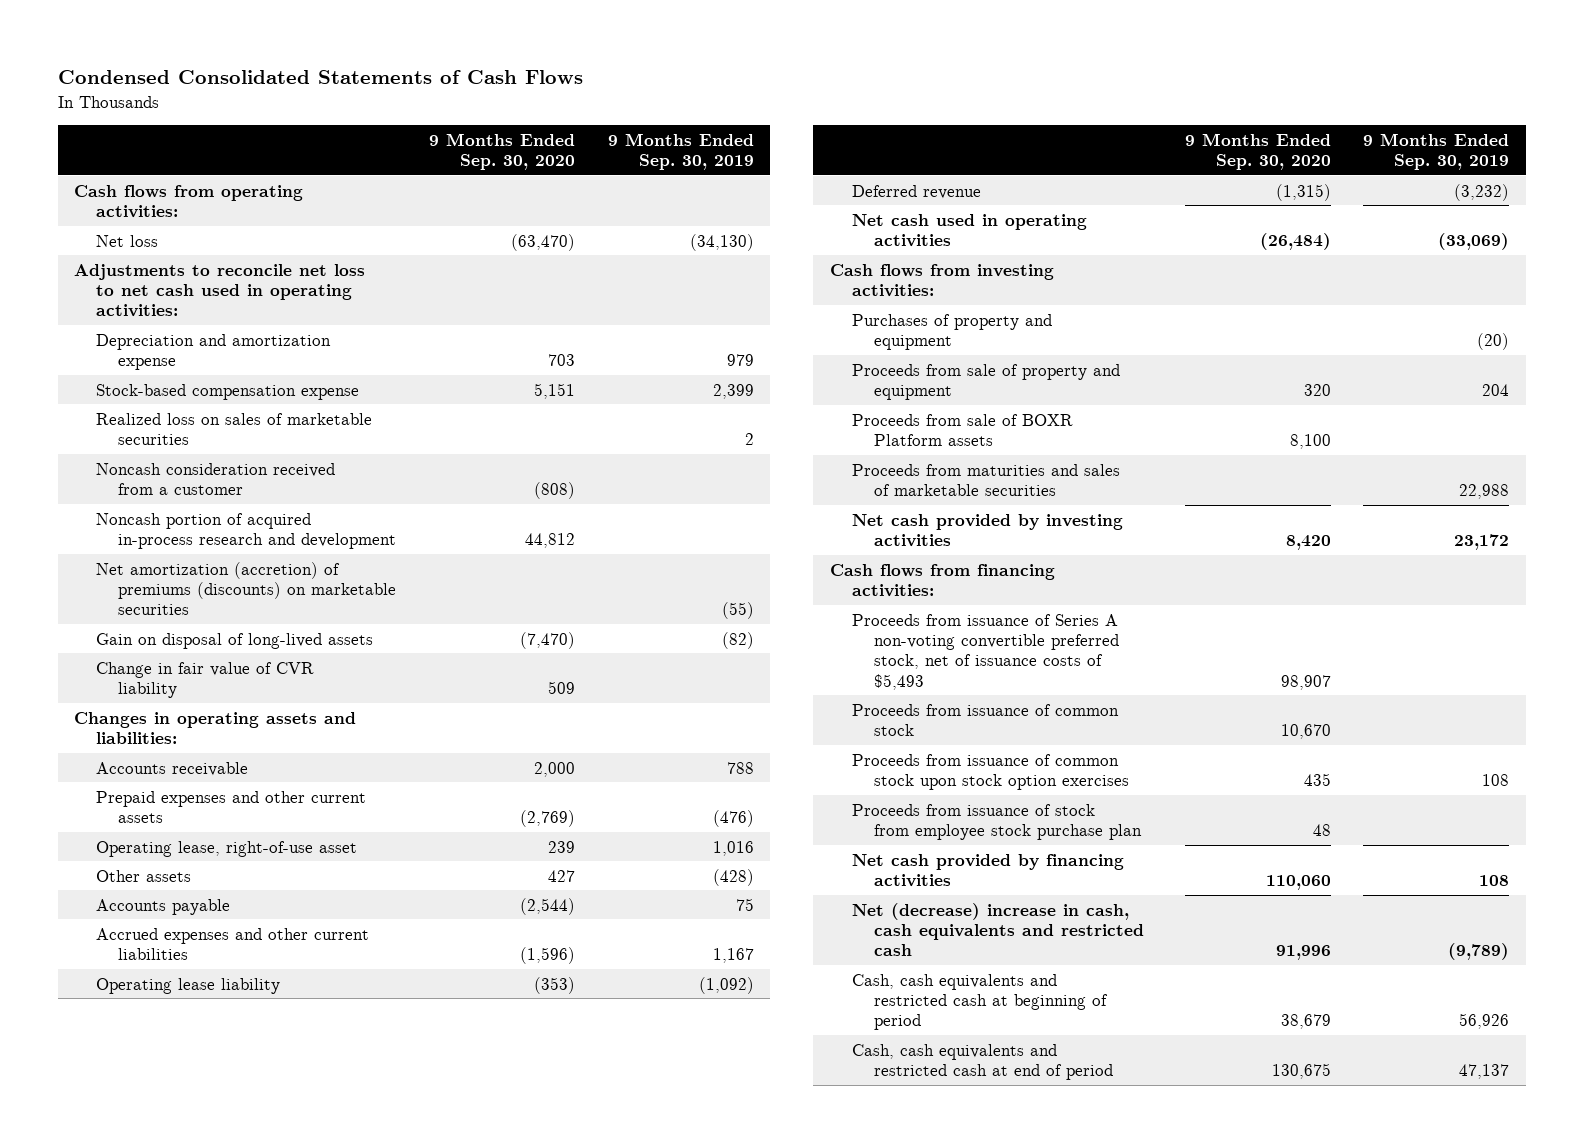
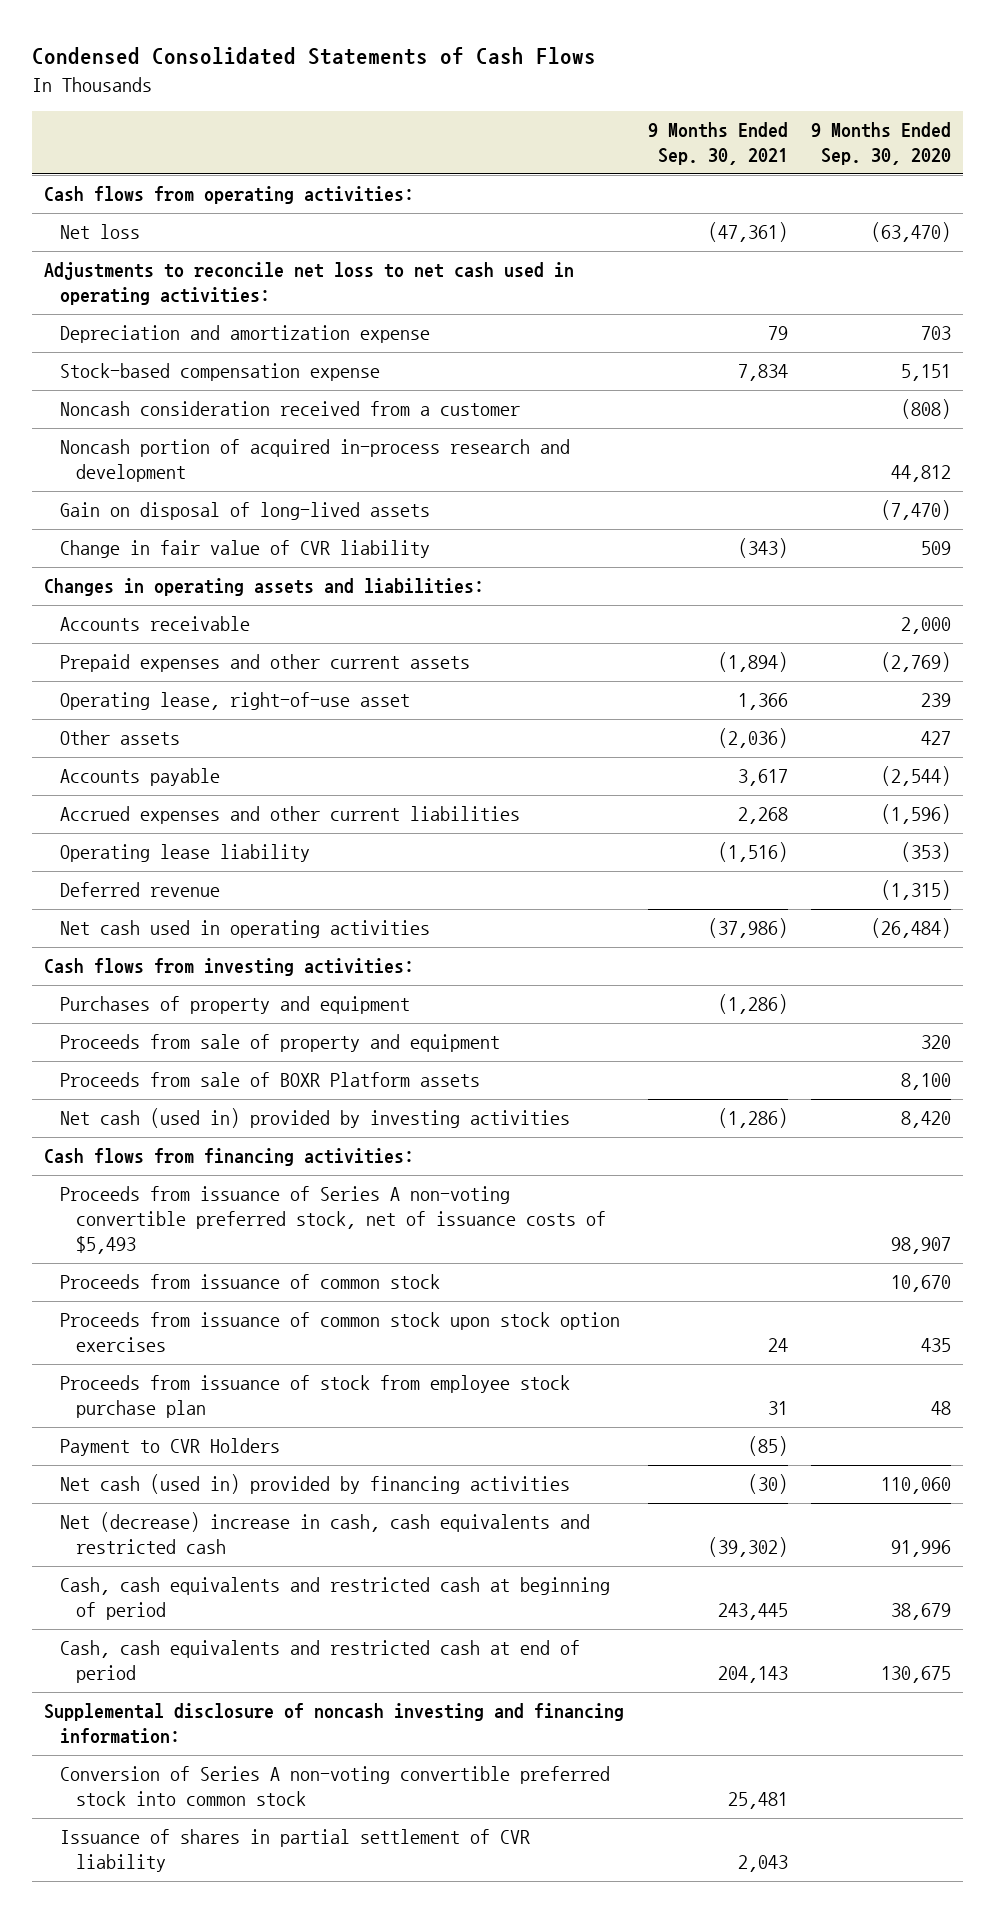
[607,132,754,170] 9 Months Ended Sep. 30, 2019 -> none
none -> [647,122,788,166] 9 Months Ended Sep. 30, 2021
[96,412,373,445] Realized loss on sales of marketable securities -> none
[96,561,396,616] Net amortization (accretion) of premiums (discounts) on marketable securities -> none
[851,463,1120,496] Proceeds from maturities and sales of marketable securities -> none
[851,513,1123,547] Net cash provided by investing activities -> [60,1108,571,1129] Net cash (used in) provided by investing activities
none -> [60,1438,281,1457] Payment to CVR Holders
[851,853,1124,887] Net cash provided by financing activities -> [60,1474,571,1495] Net cash (used in) provided by financing activities
none -> [44,1703,625,1745] Supplemental disclosure of noncash investing and financing information:
none -> [60,1766,611,1807] Conversion of Series A non-voting convertible preferred stock into common stock
none -> [60,1829,531,1873] Issuance of shares in partial settlement of CVR liability

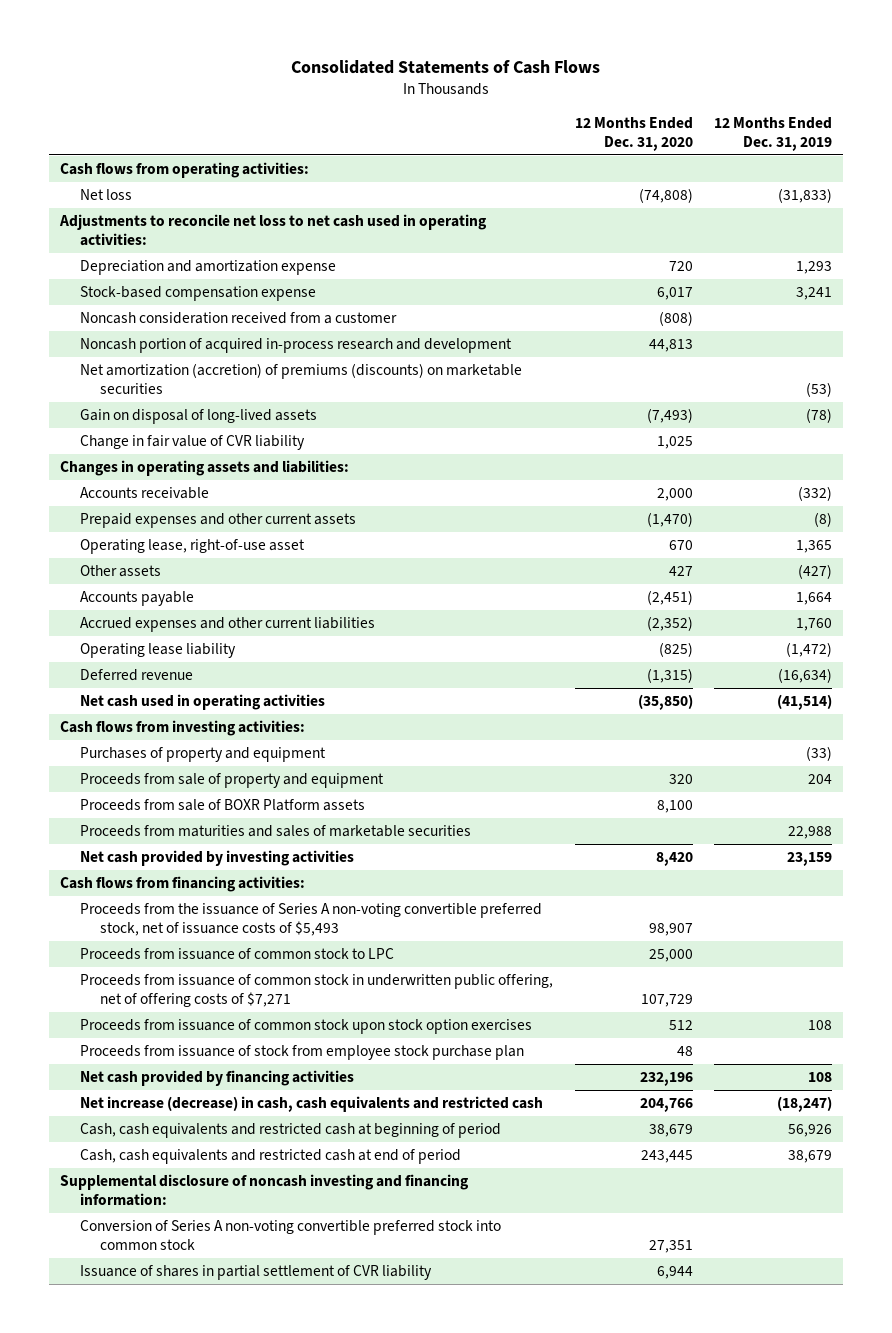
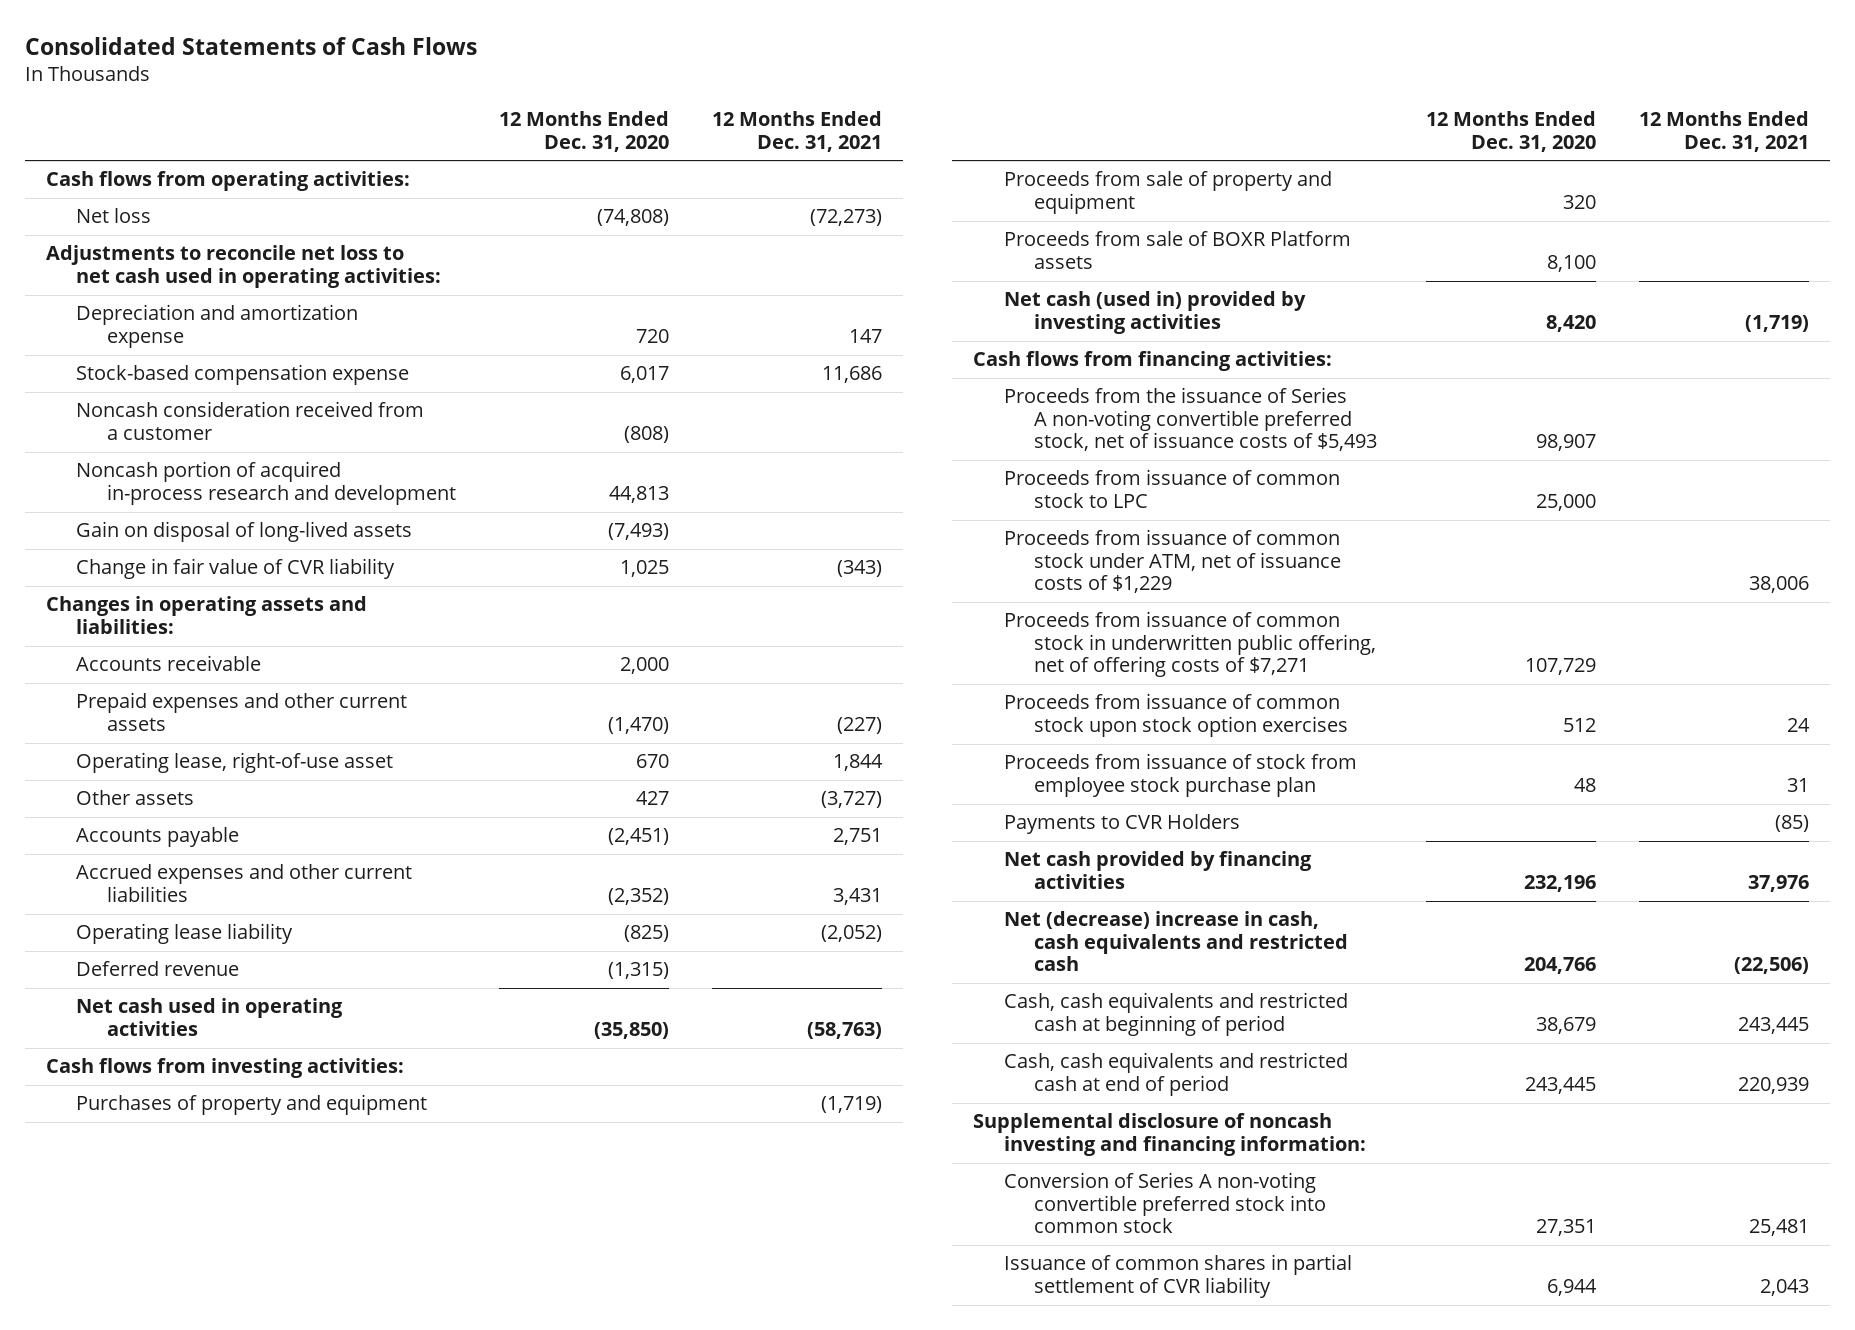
[714,116,833,152] 12 Months Ended Dec. 31, 2019 -> none
none -> [711,111,882,152] 12 Months Ended Dec. 31, 2021
[80,362,523,395] Net amortization (accretion) of premiums (discounts) on marketable securities -> none
[80,824,472,837] Proceeds from maturities and sales of marketable securities -> none
[80,849,355,866] Net cash provided by investing activities -> [1003,291,1306,334] Net cash (used in) provided by investing activities
none -> [1003,529,1341,594] Proceeds from issuance of common stock under ATM, net of issuance costs of $1,229
none -> [1003,814,1240,835] Payments to CVR Holders
[80,1095,544,1112] Net increase (decrease) in cash, cash equivalents and restricted cash -> [1003,911,1348,972] Net (decrease) increase in cash, cash equivalents and restricted cash
[80,1264,433,1280] Issuance of shares in partial settlement of CVR liability -> [1003,1254,1352,1298] Issuance of common shares in partial settlement of CVR liability

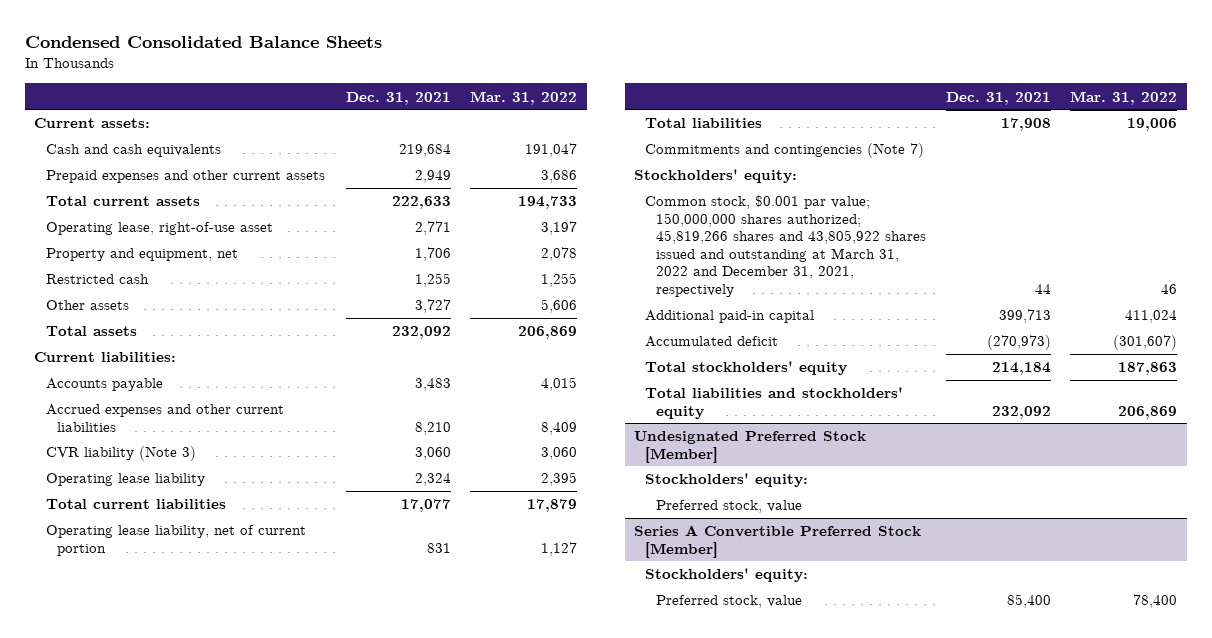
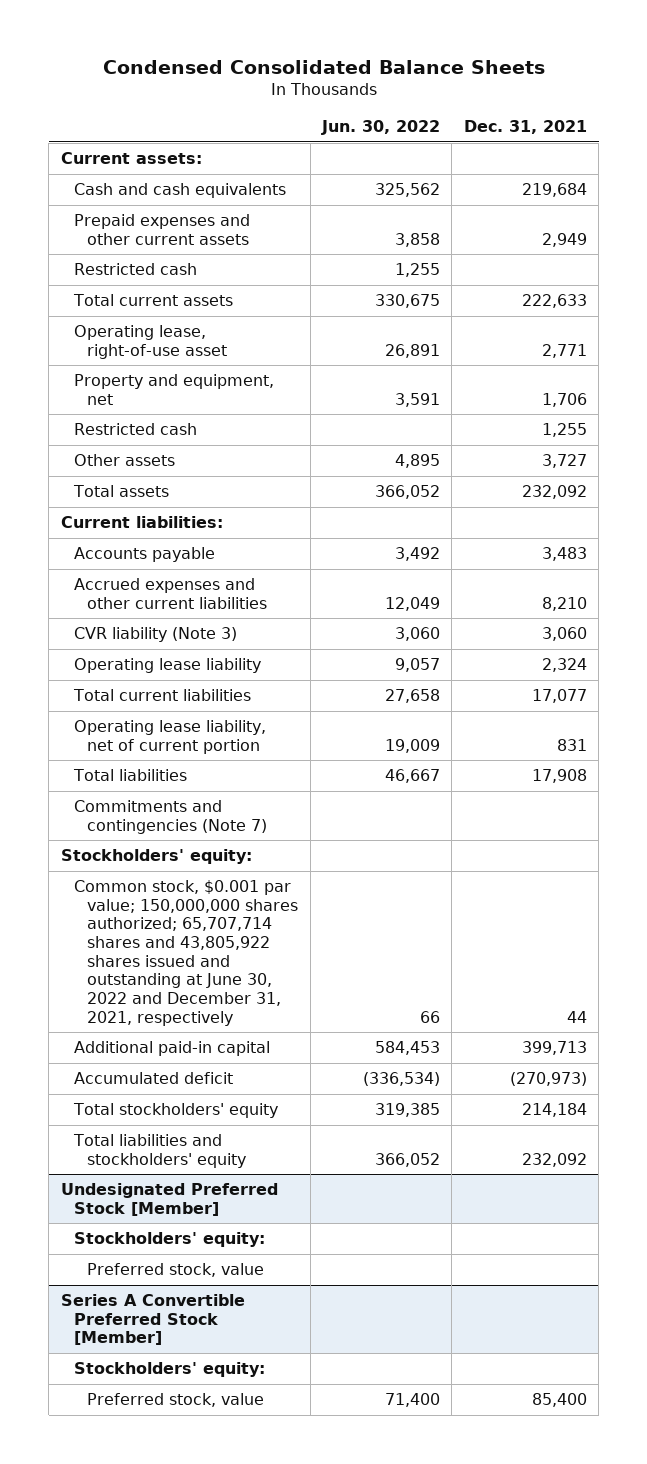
[470,90,578,105] Mar. 31, 2022 -> none
none -> [321,120,441,136] Jun. 30, 2022
none -> [74,263,198,276] Restricted cash
[645,195,927,298] Common stock, $0.001 par value; 150,000,000 shares authorized; 45,819,266 shares and 43,805,922 shares issued and outstanding at March 31, 2022 and December 31, 2021, respectively -> [74,880,299,1026] Common stock, $0.001 par value; 150,000,000 shares authorized; 65,707,714 shares and 43,805,922 shares issued and outstanding at June 30, 2022 and December 31, 2021, respectively

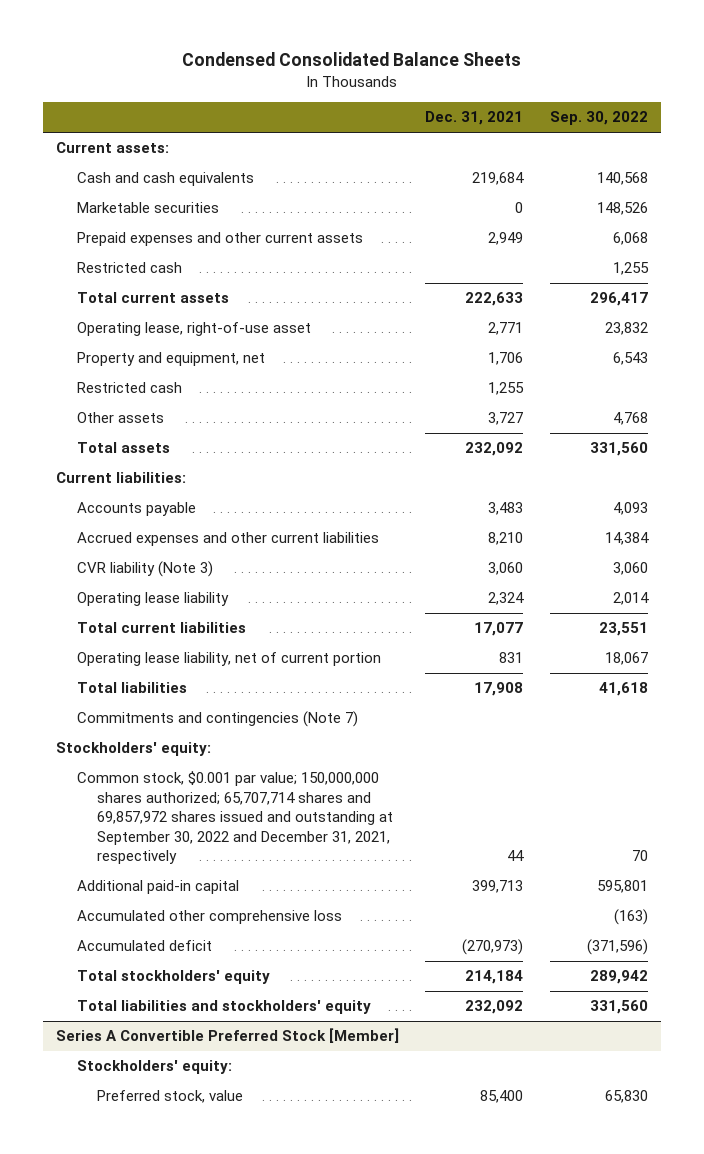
[321,120,441,136] Jun. 30, 2022 -> none
none -> [549,111,648,126] Sep. 30, 2022
none -> [76,202,219,214] Marketable securities
[74,880,299,1026] Common stock, $0.001 par value; 150,000,000 shares authorized; 65,707,714 shares and 43,805,922 shares issued and outstanding at June 30, 2022 and December 31, 2021, respectively -> [76,771,394,864] Common stock, $0.001 par value; 150,000,000 shares authorized; 65,707,714 shares and 69,857,972 shares issued and outstanding at September 30, 2022 and December 31, 2021, respectively
none -> [76,910,342,925] Accumulated other comprehensive loss
[60,1183,278,1216] Undesignated Preferred Stock [Member] -> none
[74,1232,266,1248] Stockholders' equity: -> none
[87,1263,265,1278] Preferred stock, value -> none

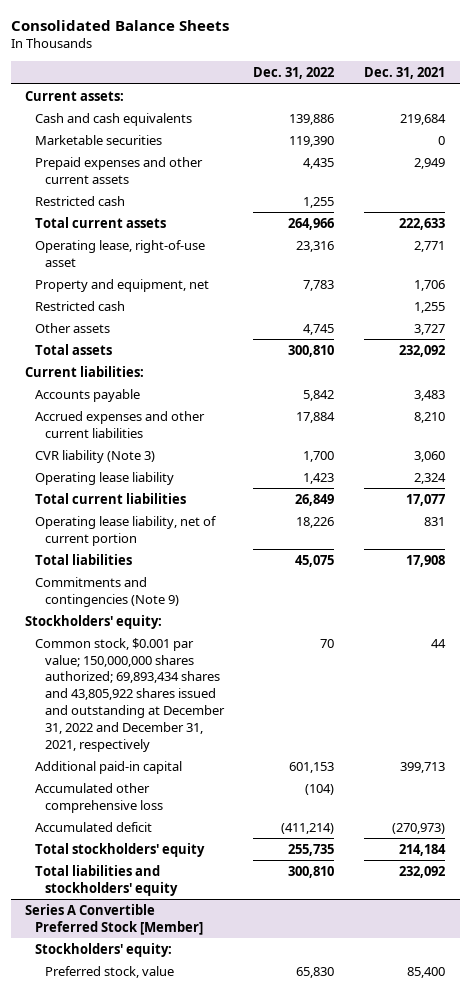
[181,52,521,67] Condensed Consolidated Balance Sheets -> [10,19,229,31] Consolidated Balance Sheets
[549,111,648,126] Sep. 30, 2022 -> none
none -> [253,67,335,80] Dec. 31, 2022
[76,711,358,728] Commitments and contingencies (Note 7) -> [35,576,180,607] Commitments and contingencies (Note 9)
[76,771,394,864] Common stock, $0.001 par value; 150,000,000 shares authorized; 65,707,714 shares and 69,857,972 shares issued and outstanding at September 30, 2022 and December 31, 2021, respectively -> [35,637,226,752] Common stock, $0.001 par value; 150,000,000 shares authorized; 69,893,434 shares and 43,805,922 shares issued and outstanding at December 31, 2022 and December 31, 2021, respectively

